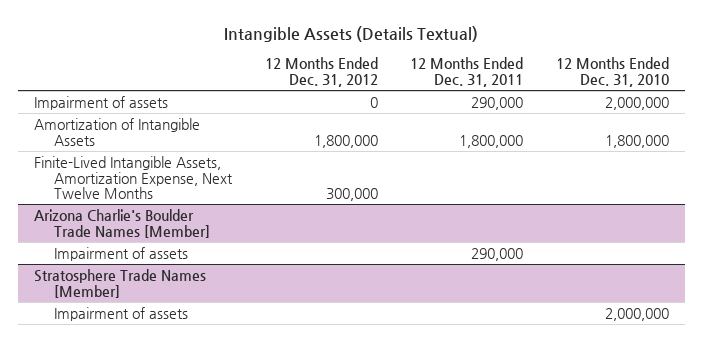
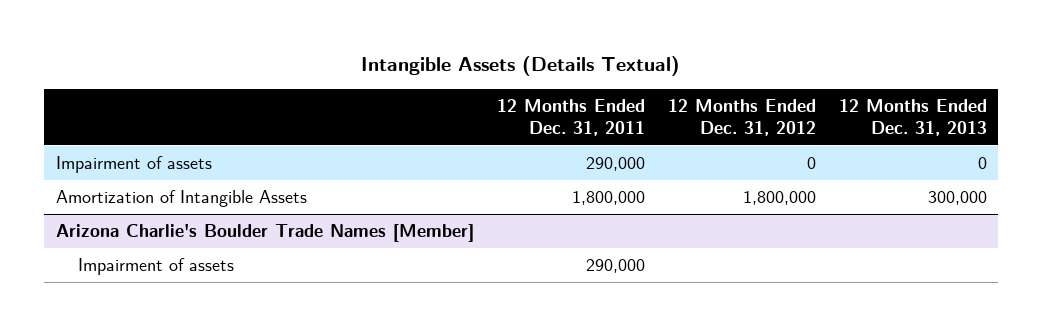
[555,57,669,88] 12 Months Ended Dec. 31, 2010 -> none
none -> [838,98,987,136] 12 Months Ended Dec. 31, 2013
[33,155,234,200] Finite-Lived Intangible Assets, Amortization Expense, Next Twelve Months -> none
[33,268,206,298] Stratosphere Trade Names [Member] -> none
[54,306,189,321] Impairment of assets -> none

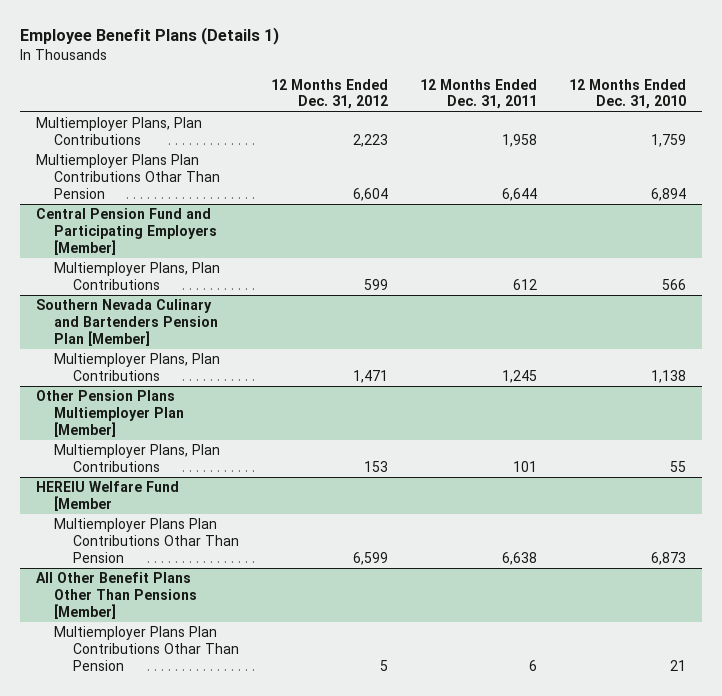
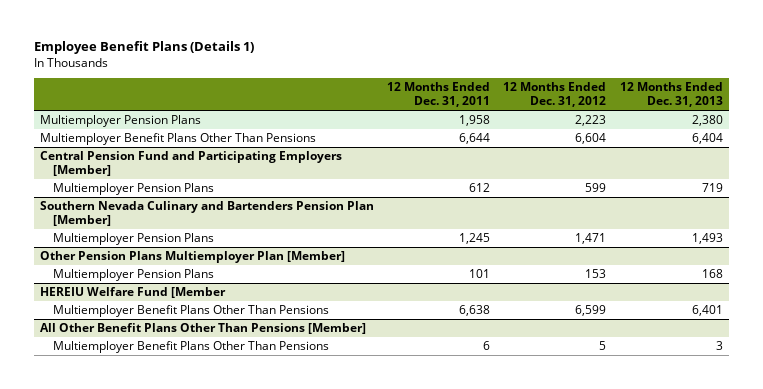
[569,78,687,110] 12 Months Ended Dec. 31, 2010 -> none
none -> [619,82,723,108] 12 Months Ended Dec. 31, 2013
[35,117,202,145] Multiemployer Plans, Plan Contributions -> [40,114,202,127] Multiemployer Pension Plans
[35,154,221,199] Multiemployer Plans Plan Contributions Othar Than Pension -> [40,132,317,145] Multiemployer Benefit Plans Other Than Pensions
[54,262,221,290] Multiemployer Plans, Plan Contributions -> [52,182,214,195] Multiemployer Pension Plans
[54,353,221,381] Multiemployer Plans, Plan Contributions -> [52,232,214,245] Multiemployer Pension Plans
[54,444,221,472] Multiemployer Plans, Plan Contributions -> [52,268,214,281] Multiemployer Pension Plans
[54,518,240,563] Multiemployer Plans Plan Contributions Othar Than Pension -> [52,304,329,317] Multiemployer Benefit Plans Other Than Pensions
[54,626,240,671] Multiemployer Plans Plan Contributions Othar Than Pension -> [52,340,329,353] Multiemployer Benefit Plans Other Than Pensions

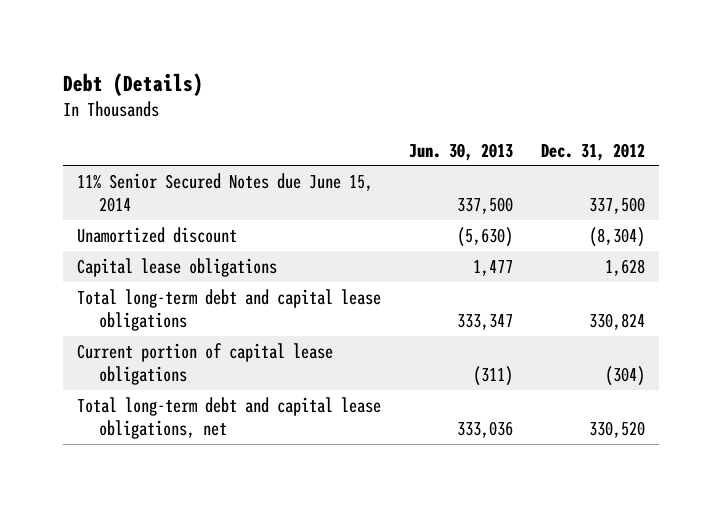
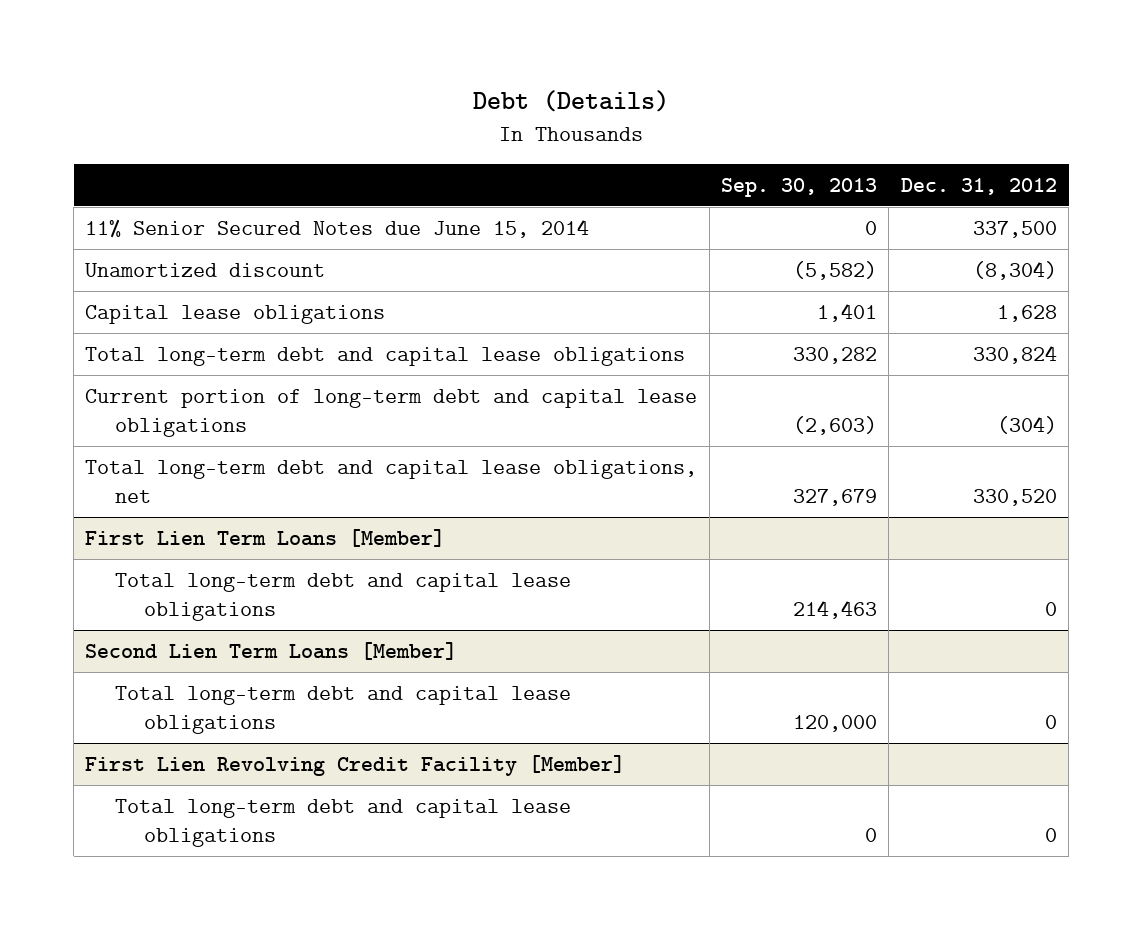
[408,142,513,161] Jun. 30, 2013 -> none
none -> [721,177,878,197] Sep. 30, 2013
[76,342,333,386] Current portion of capital lease obligations -> [85,389,698,438] Current portion of long-term debt and capital lease obligations
none -> [85,529,446,548] First Lien Term Loans [Member]
none -> [114,573,571,622] Total long-term debt and capital lease obligations
none -> [85,642,458,661] Second Lien Term Loans [Member]
none -> [114,686,571,735] Total long-term debt and capital lease obligations
none -> [85,755,626,777] First Lien Revolving Credit Facility [Member]
none -> [114,799,571,848] Total long-term debt and capital lease obligations

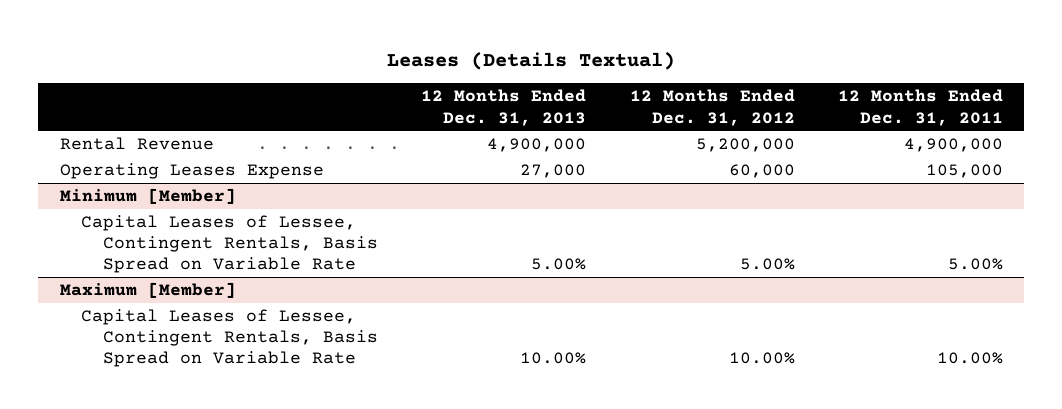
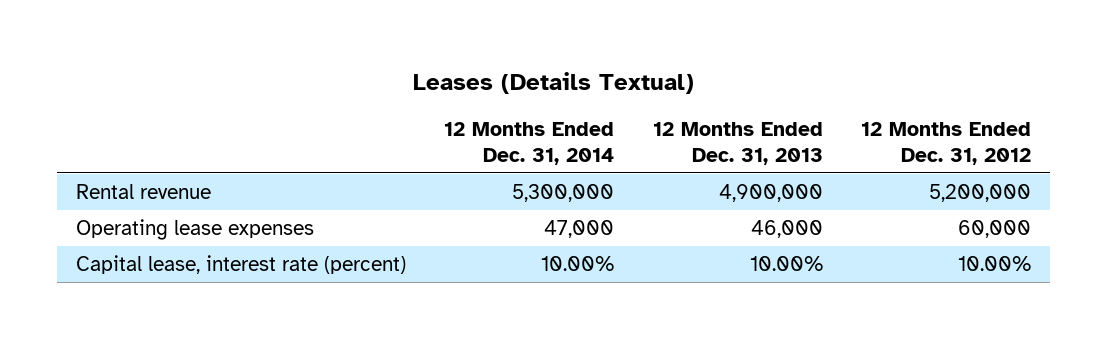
[837,89,1003,126] 12 Months Ended Dec. 31, 2011 -> none
none -> [444,122,615,165] 12 Months Ended Dec. 31, 2014
[59,188,236,205] Minimum [Member] -> none
[81,215,379,274] Capital Leases of Lessee, Contingent Rentals, Basis Spread on Variable Rate -> none
[59,282,236,299] Maximum [Member] -> none
[81,309,379,368] Capital Leases of Lessee, Contingent Rentals, Basis Spread on Variable Rate -> none
[59,137,214,151] Rental Revenue -> [76,184,212,200] Rental revenue
[59,163,324,180] Operating Leases Expense -> [76,219,315,241] Operating lease expenses
[520,164,587,179] 27,000 -> [750,220,823,239] 46,000
none -> [76,255,407,275] Capital lease, interest rate (percent)

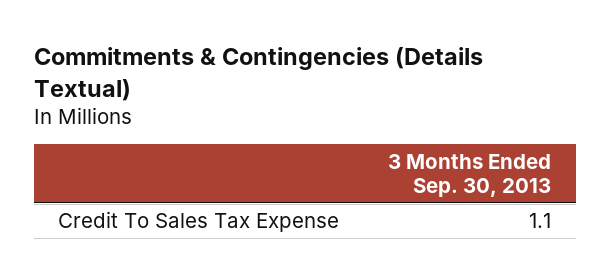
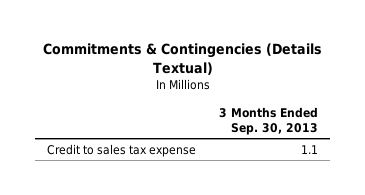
[58,211,340,233] Credit To Sales Tax Expense -> [46,144,196,158] Credit to sales tax expense

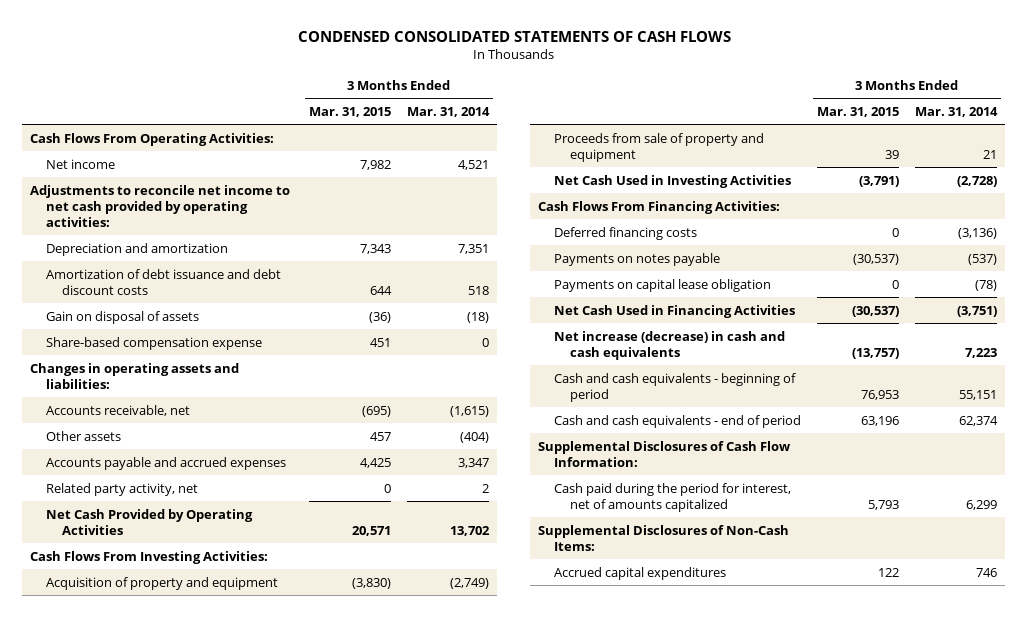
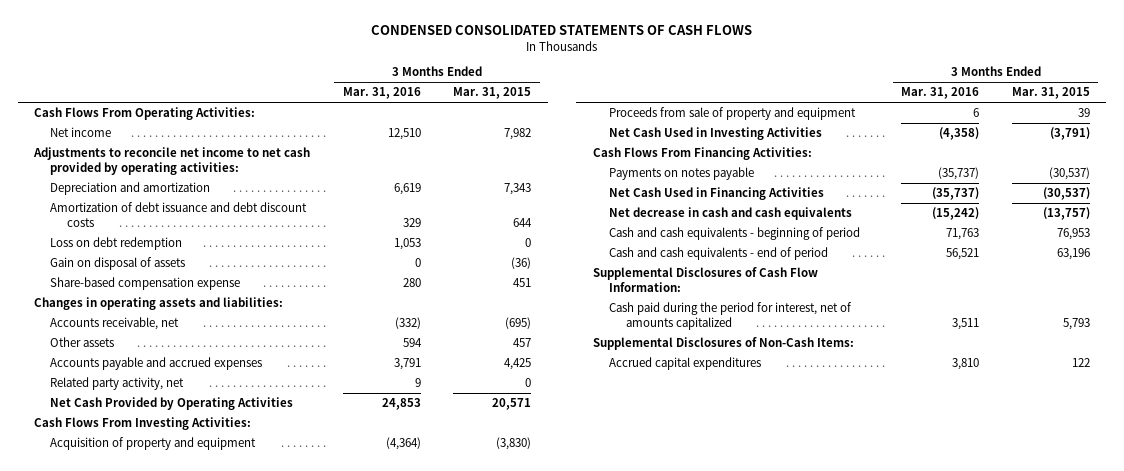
[407,106,491,117] Mar. 31, 2014 -> none
none -> [342,87,421,100] Mar. 31, 2016
none -> [50,237,183,251] Loss on debt redemption
[553,226,697,240] Deferred financing costs -> none
[553,278,771,292] Payments on capital lease obligation -> none
[553,330,785,360] Net increase (decrease) in cash and cash equivalents -> [609,207,853,221] Net decrease in cash and cash equivalents

